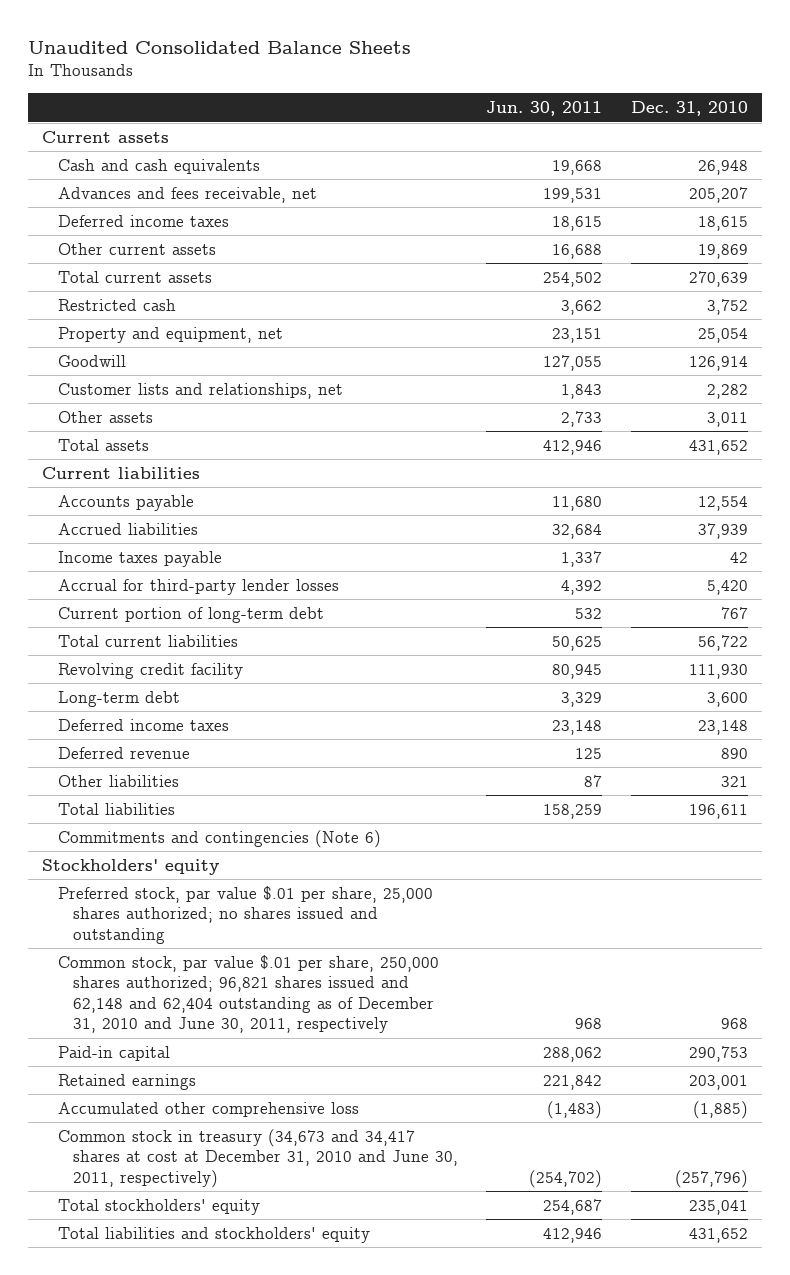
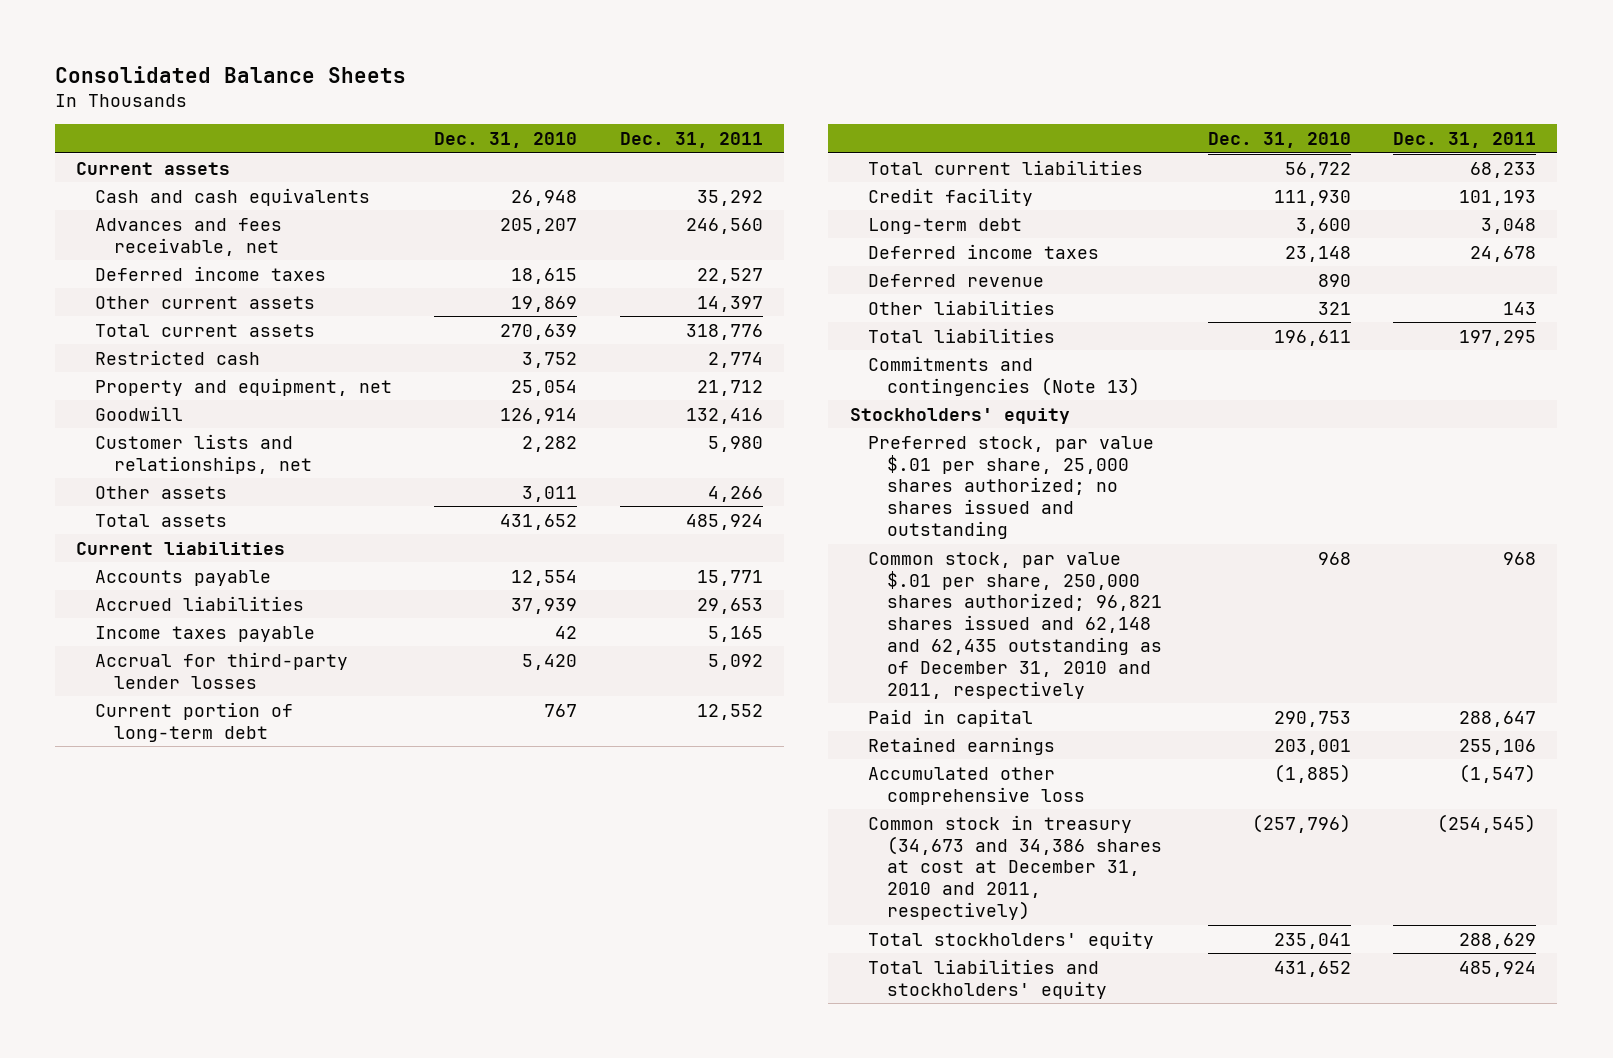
[28,41,412,55] Unaudited Consolidated Balance Sheets -> [55,65,407,83] Consolidated Balance Sheets
[486,101,603,117] Jun. 30, 2011 -> none
none -> [619,132,763,149] Dec. 31, 2011
[57,662,243,679] Revolving credit facility -> [868,187,1034,206] Credit facility
[57,829,381,848] Commitments and contingencies (Note 6) -> [868,355,1140,396] Commitments and contingencies (Note 13)
[57,954,439,1034] Common stock, par value $.01 per share, 250,000 shares authorized; 96,821 shares issued and 62,148 and 62,404 outstanding as of December 31, 2010 and June 30, 2011, respectively -> [868,551,1162,699] Common stock, par value $.01 per share, 250,000 shares authorized; 96,821 shares issued and 62,148 and 62,435 outstanding as of December 31, 2010 and 2011, respectively
[57,1045,170,1061] Paid-in capital -> [868,708,1034,727] Paid in capital
[57,1128,458,1188] Common stock in treasury (34,673 and 34,417 shares at cost at December 31, 2010 and June 30, 2011, respectively) -> [868,814,1162,920] Common stock in treasury (34,673 and 34,386 shares at cost at December 31, 2010 and 2011, respectively)

